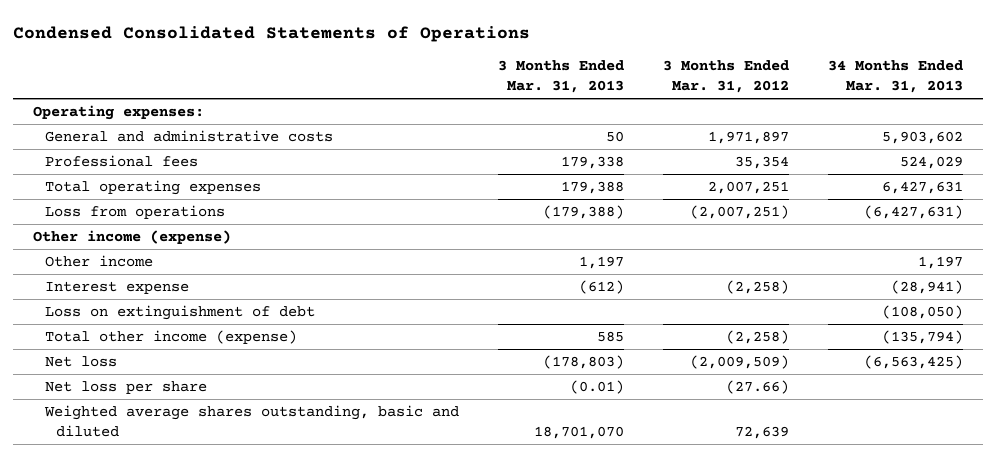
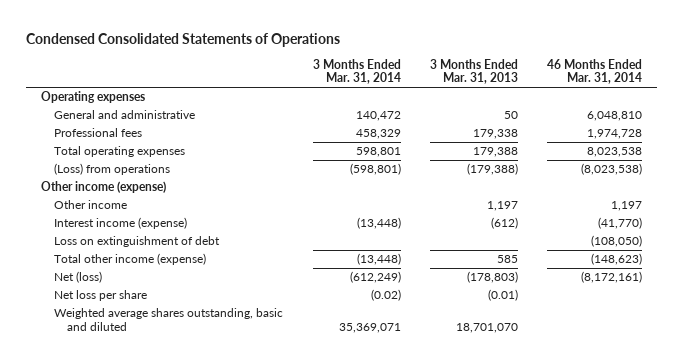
[663,60,790,94] 3 Months Ended Mar. 31, 2012 -> none
[828,60,964,94] 34 Months Ended Mar. 31, 2013 -> none
none -> [312,58,401,85] 3 Months Ended Mar. 31, 2014
none -> [547,58,643,85] 46 Months Ended Mar. 31, 2014
[33,105,205,121] Operating expenses: -> [40,91,145,104] Operating expenses
[44,130,333,143] General and administrative costs -> [54,110,196,120] General and administrative
[44,205,225,220] Loss from operations -> [54,163,171,176] (Loss) from operations
[44,281,189,295] Interest expense -> [54,217,188,230] Interest income (expense)
[44,356,117,368] Net loss -> [54,271,103,284] Net (loss)

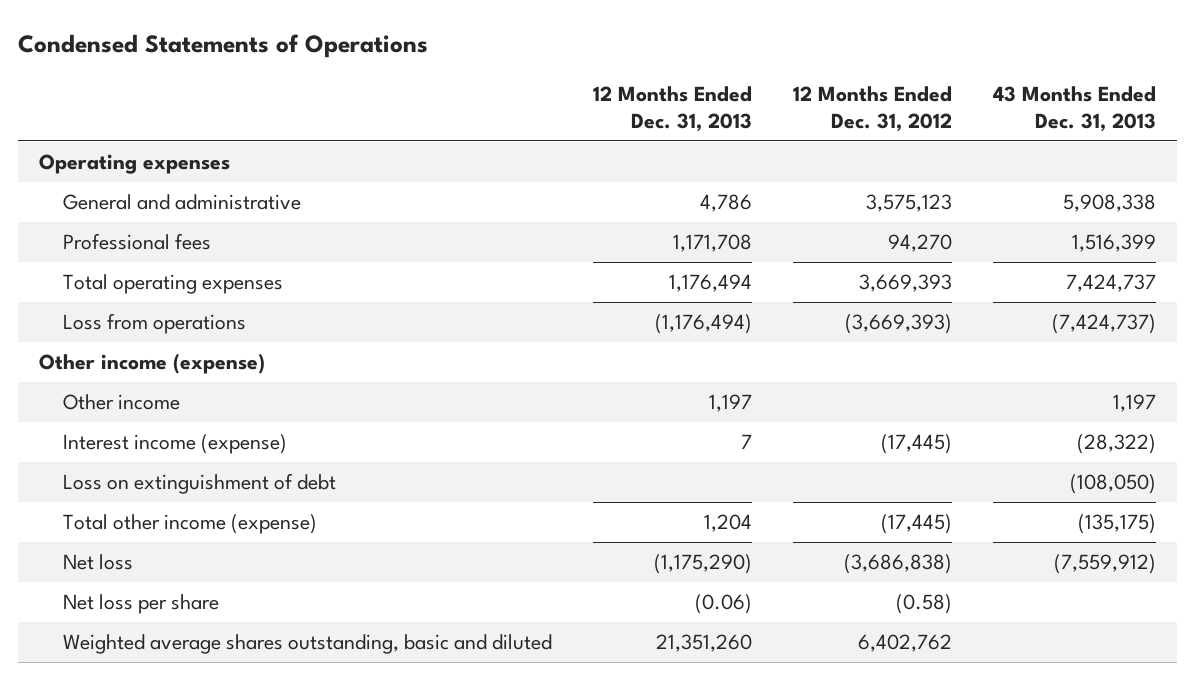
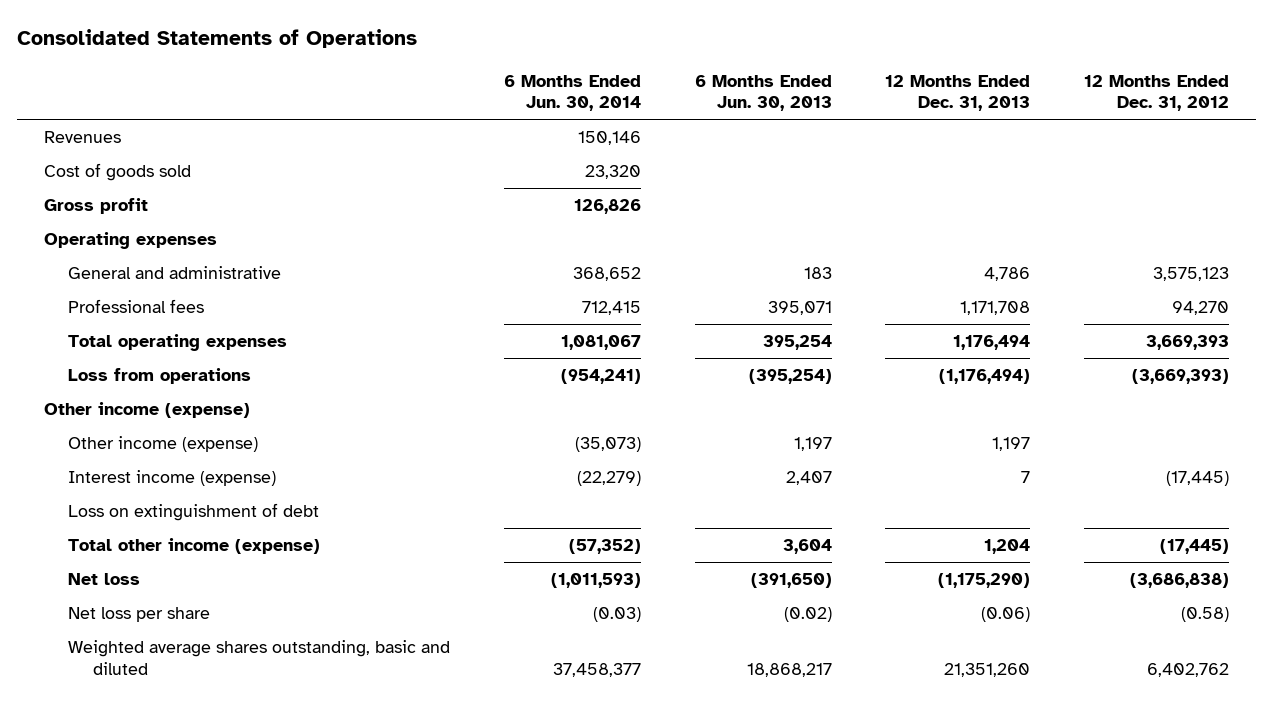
[18,33,429,58] Condensed Statements of Operations -> [17,29,418,49] Consolidated Statements of Operations
[993,85,1157,132] 43 Months Ended Dec. 31, 2013 -> none
none -> [504,74,642,112] 6 Months Ended Jun. 30, 2014
none -> [694,74,832,112] 6 Months Ended Jun. 30, 2013
none -> [43,131,121,144] Revenues
none -> [43,163,191,182] Cost of goods sold
none -> [43,198,148,215] Gross profit
[62,394,180,411] Other income -> [68,436,259,453] Other income (expense)

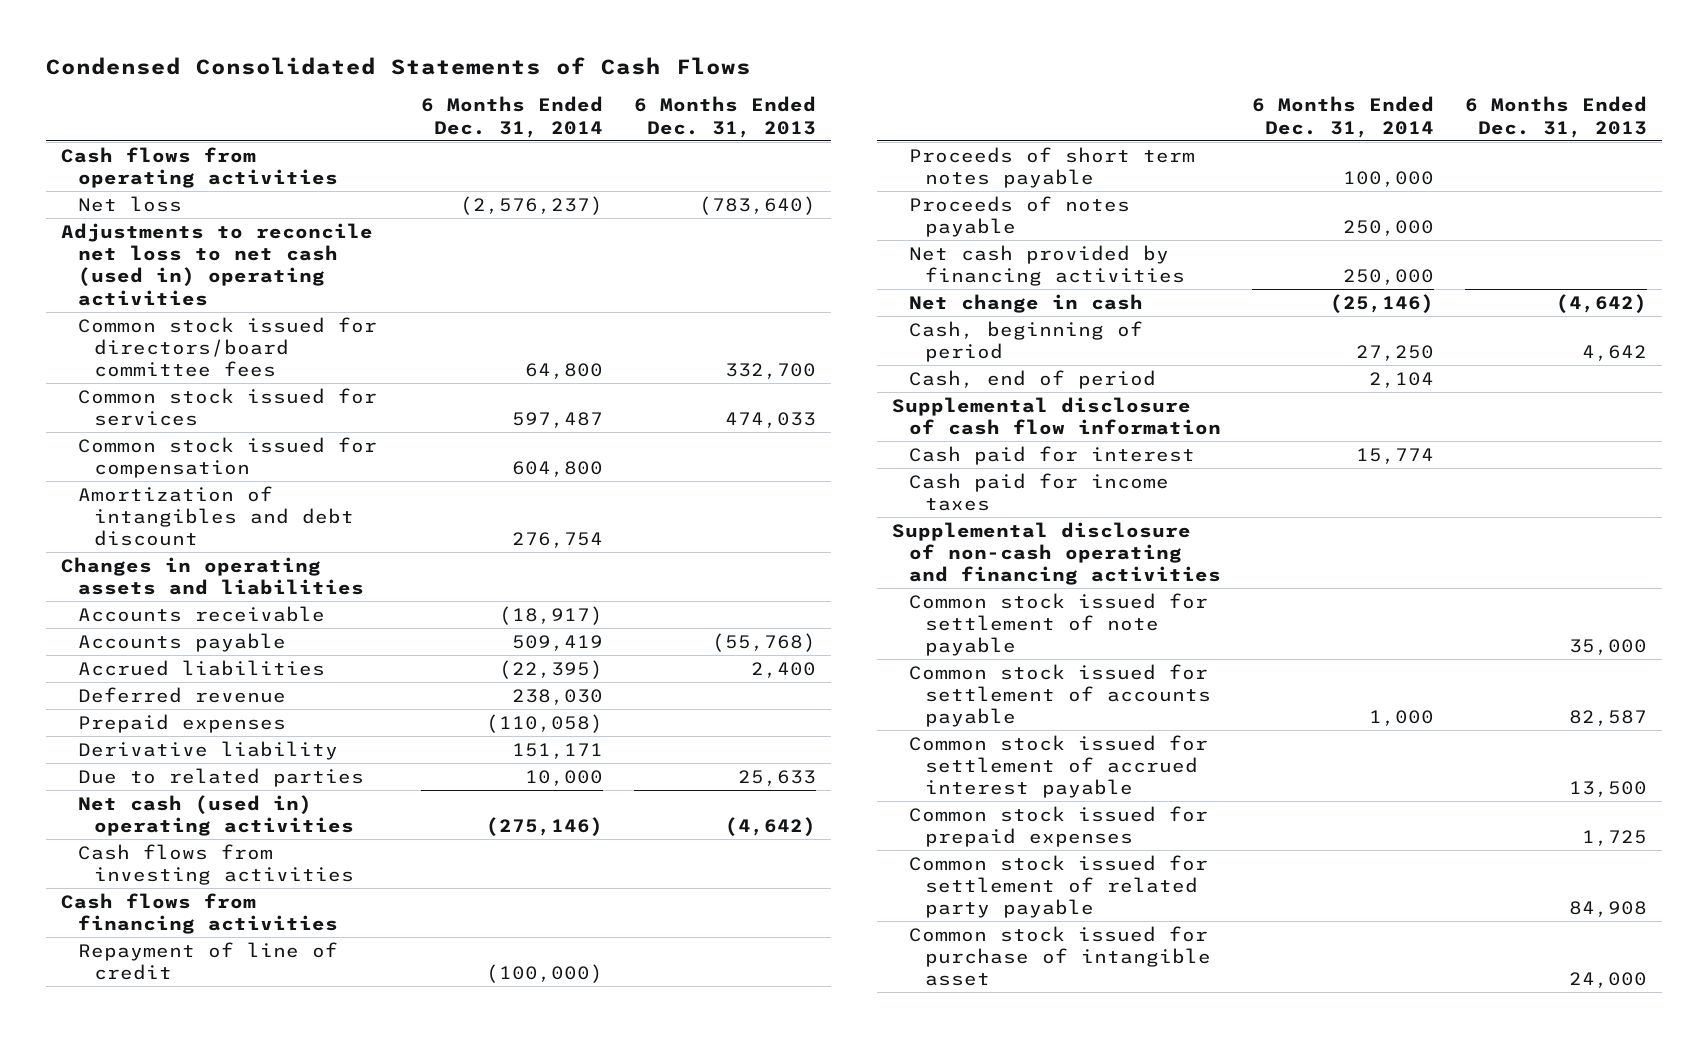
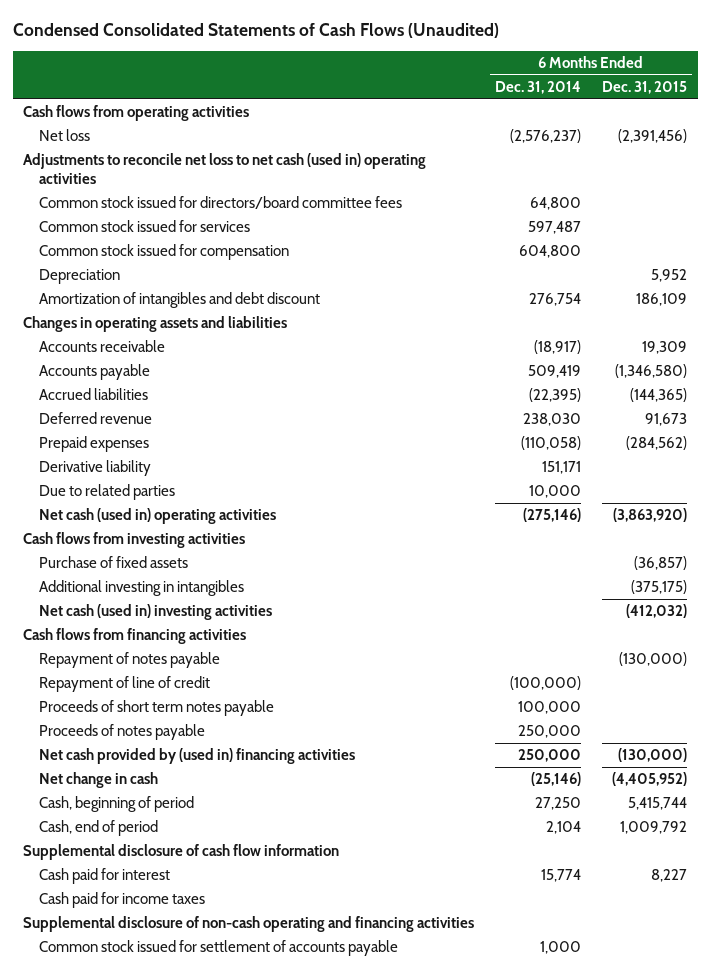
[45,56,751,75] Condensed Consolidated Statements of Cash Flows -> [12,23,499,39] Condensed Consolidated Statements of Cash Flows (Unaudited)
[633,96,816,138] 6 Months Ended Dec. 31, 2013 -> none
none -> [602,81,688,95] Dec. 31, 2015
none -> [38,269,120,285] Depreciation
none -> [38,556,188,569] Purchase of fixed assets
none -> [38,580,244,597] Additional investing in intangibles
none -> [38,604,272,621] Net cash (used in) investing activities
none -> [38,652,220,669] Repayment of notes payable
[908,244,1185,287] Net cash provided by financing activities -> [38,748,355,765] Net cash provided by (used in) financing activities
[908,592,1208,657] Common stock issued for settlement of note payable -> none
[908,734,1208,799] Common stock issued for settlement of accrued interest payable -> none
[908,805,1208,848] Common stock issued for prepaid expenses -> none
[908,854,1208,919] Common stock issued for settlement of related party payable -> none
[908,925,1211,987] Common stock issued for purchase of intangible asset -> none

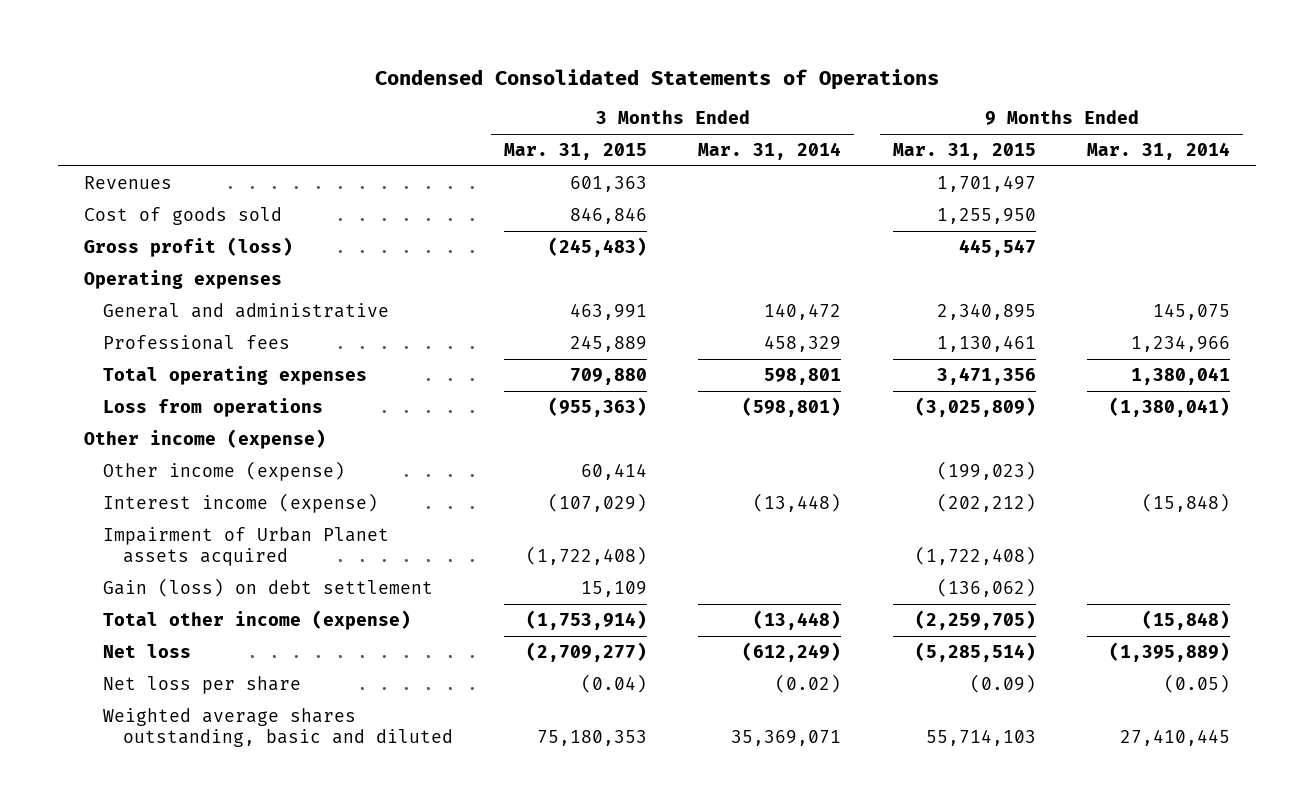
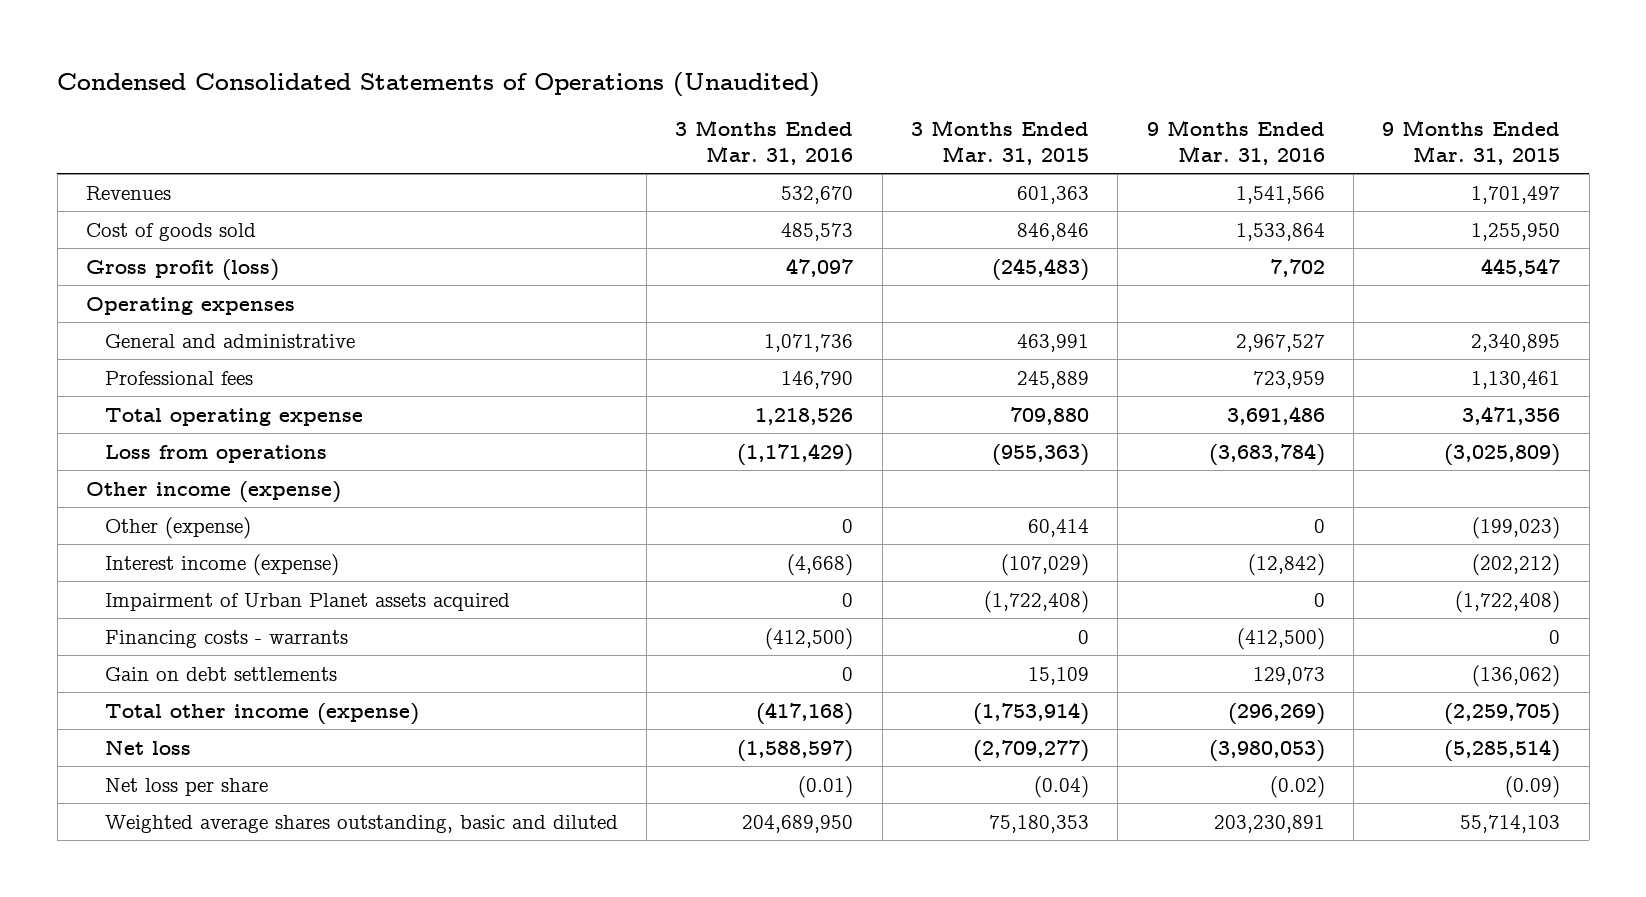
[375,69,940,91] Condensed Consolidated Statements of Operations -> [57,71,821,97] Condensed Consolidated Statements of Operations (Unaudited)
[698,141,842,160] Mar. 31, 2014 -> none
[1087,141,1231,160] Mar. 31, 2014 -> none
none -> [675,120,854,165] 3 Months Ended Mar. 31, 2016
none -> [1146,120,1325,165] 9 Months Ended Mar. 31, 2016
[103,365,368,385] Total operating expenses -> [104,407,363,426] Total operating expense
[103,460,346,481] Other income (expense) -> [104,516,251,539] Other (expense)
none -> [104,629,348,648] Financing costs - warrants
[103,577,434,597] Gain (loss) on debt settlement -> [104,666,337,681] Gain on debt settlements

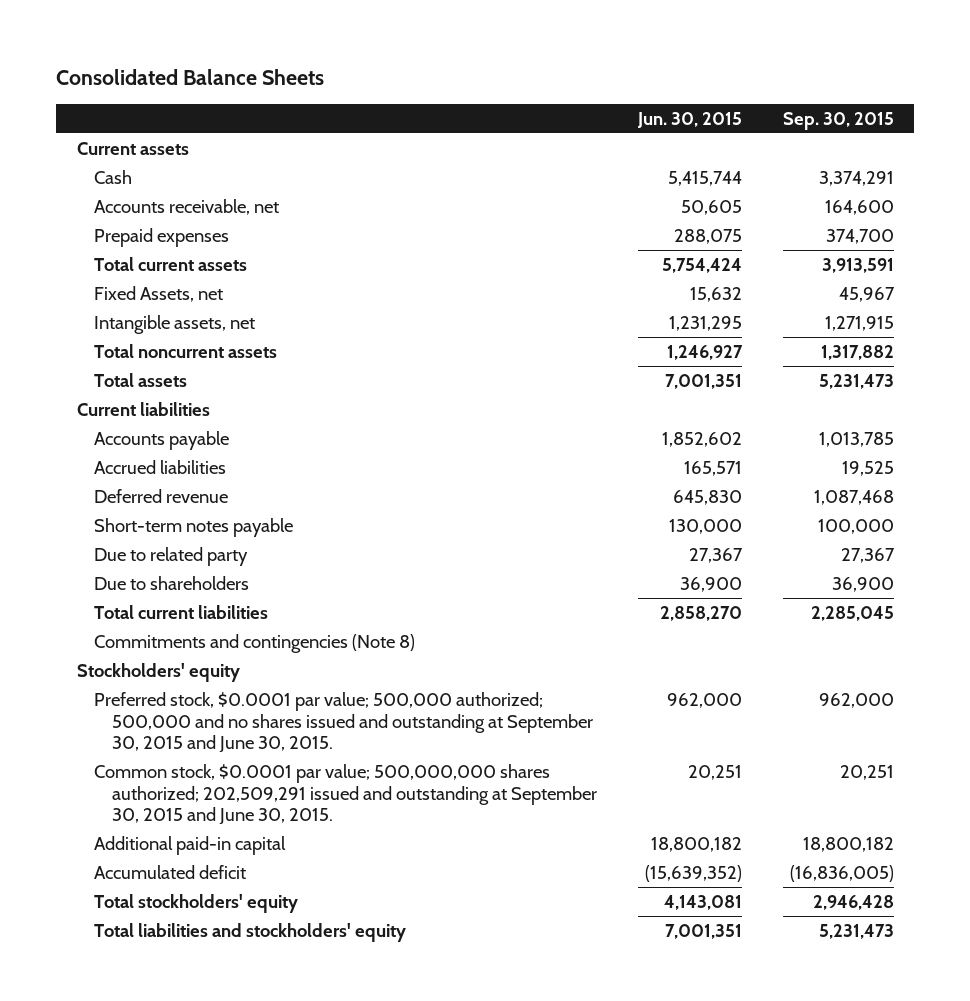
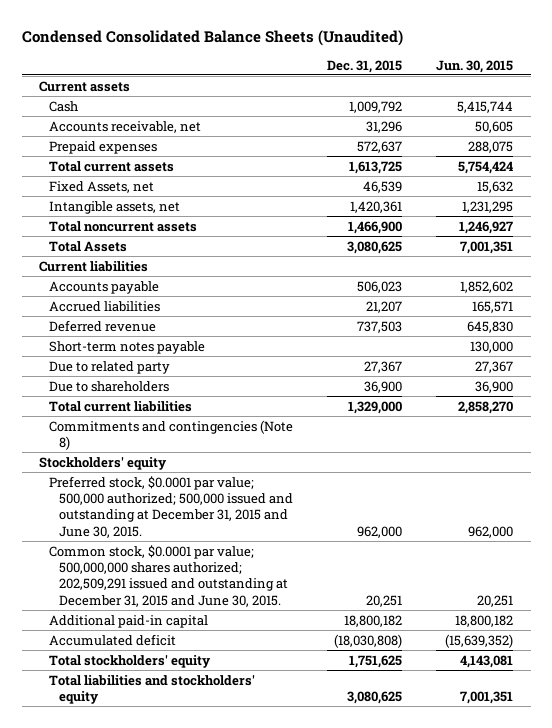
[56,69,325,86] Consolidated Balance Sheets -> [21,30,403,47] Condensed Consolidated Balance Sheets (Unaudited)
[782,111,894,130] Sep. 30, 2015 -> none
none -> [327,59,403,73] Dec. 31, 2015
[94,372,188,387] Total assets -> [48,240,127,252] Total Assets
[94,691,594,754] Preferred stock, $0.0001 par value; 500,000 authorized; 500,000 and no shares issued and outstanding at September 30, 2015 and June 30, 2015. -> [48,475,293,538] Preferred stock, $0.0001 par value; 500,000 authorized; 500,000 issued and outstanding at December 31, 2015 and June 30, 2015.
[94,763,598,826] Common stock, $0.0001 par value; 500,000,000 shares authorized; 202,509,291 issued and outstanding at September 30, 2015 and June 30, 2015. -> [48,544,288,607] Common stock, $0.0001 par value; 500,000,000 shares authorized; 202,509,291 issued and outstanding at December 31, 2015 and June 30, 2015.

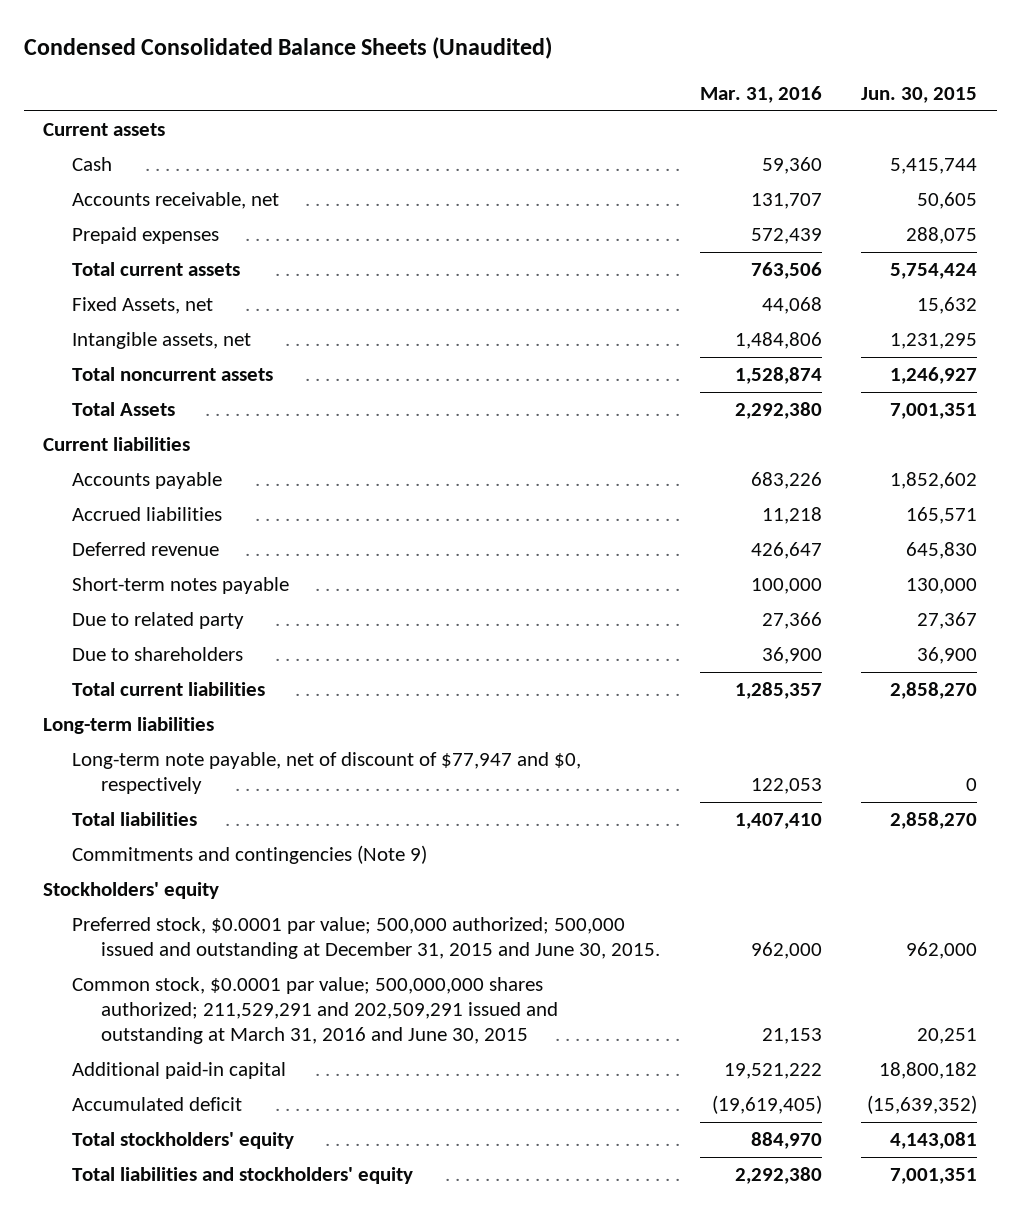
[327,59,403,73] Dec. 31, 2015 -> none
none -> [699,86,822,104] Mar. 31, 2016
none -> [43,717,215,735] Long-term liabilities
none -> [72,752,582,795] Long-term note payable, net of discount of $77,947 and $0, respectively
none -> [72,812,198,827] Total liabilities
[48,419,293,450] Commitments and contingencies (Note 8) -> [72,845,428,865] Commitments and contingencies (Note 9)
[48,544,288,607] Common stock, $0.0001 par value; 500,000,000 shares authorized; 202,509,291 issued and outstanding at December 31, 2015 and June 30, 2015. -> [72,977,558,1045] Common stock, $0.0001 par value; 500,000,000 shares authorized; 211,529,291 and 202,509,291 issued and outstanding at March 31, 2016 and June 30, 2015

